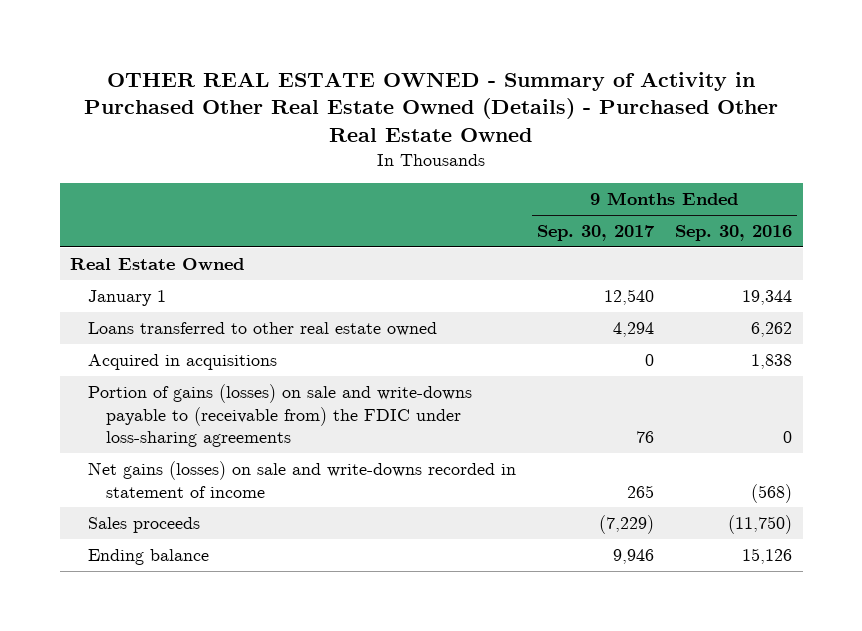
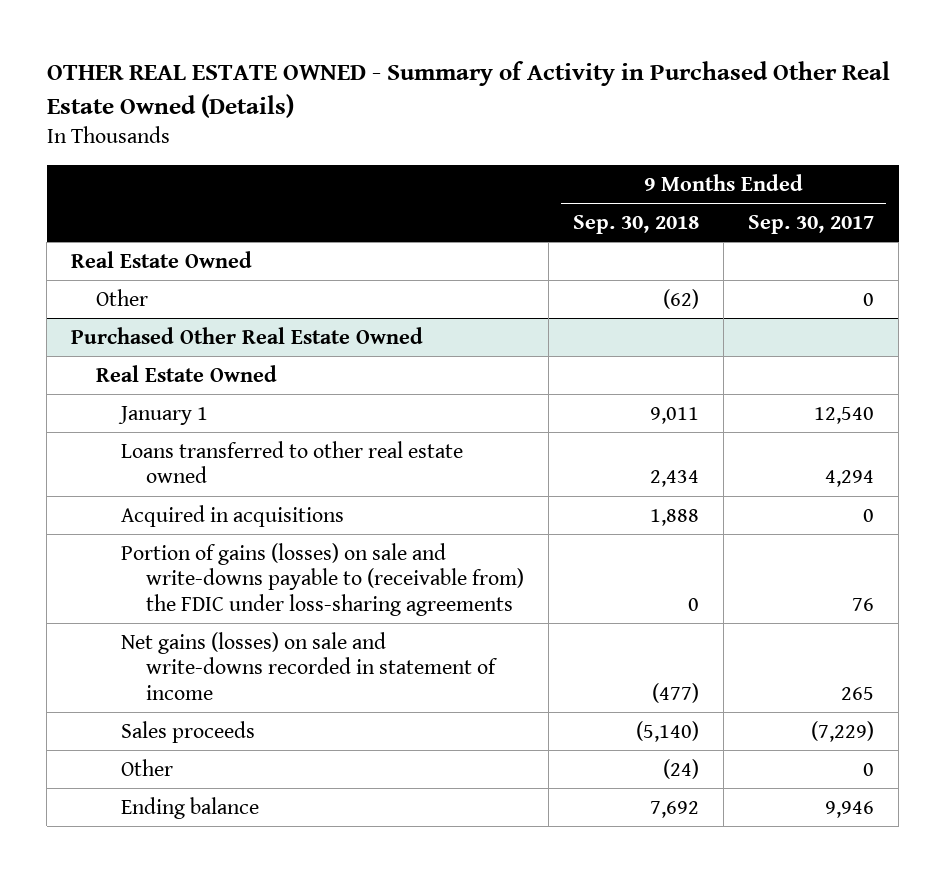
[84,72,779,142] OTHER REAL ESTATE OWNED - Summary of Activity in Purchased Other Real Estate Owned (Details) - Purchased Other Real Estate Owned -> [46,61,890,119] OTHER REAL ESTATE OWNED - Summary of Activity in Purchased Other Real Estate Owned (Details)
[674,225,792,242] Sep. 30, 2016 -> none
none -> [573,214,700,234] Sep. 30, 2018
none -> [96,288,149,306] Other
none -> [71,326,424,344] Purchased Other Real Estate Owned
none -> [96,364,278,382] Real Estate Owned
none -> [121,758,174,776] Other

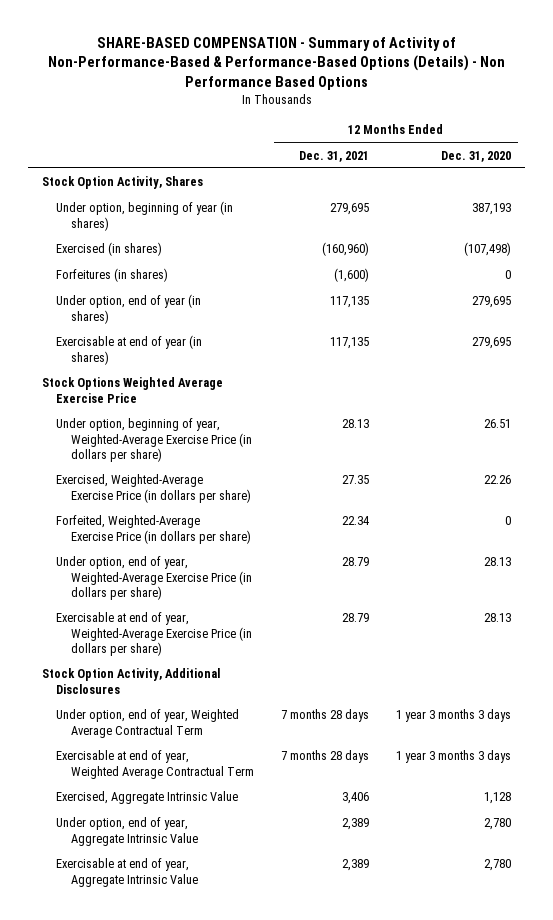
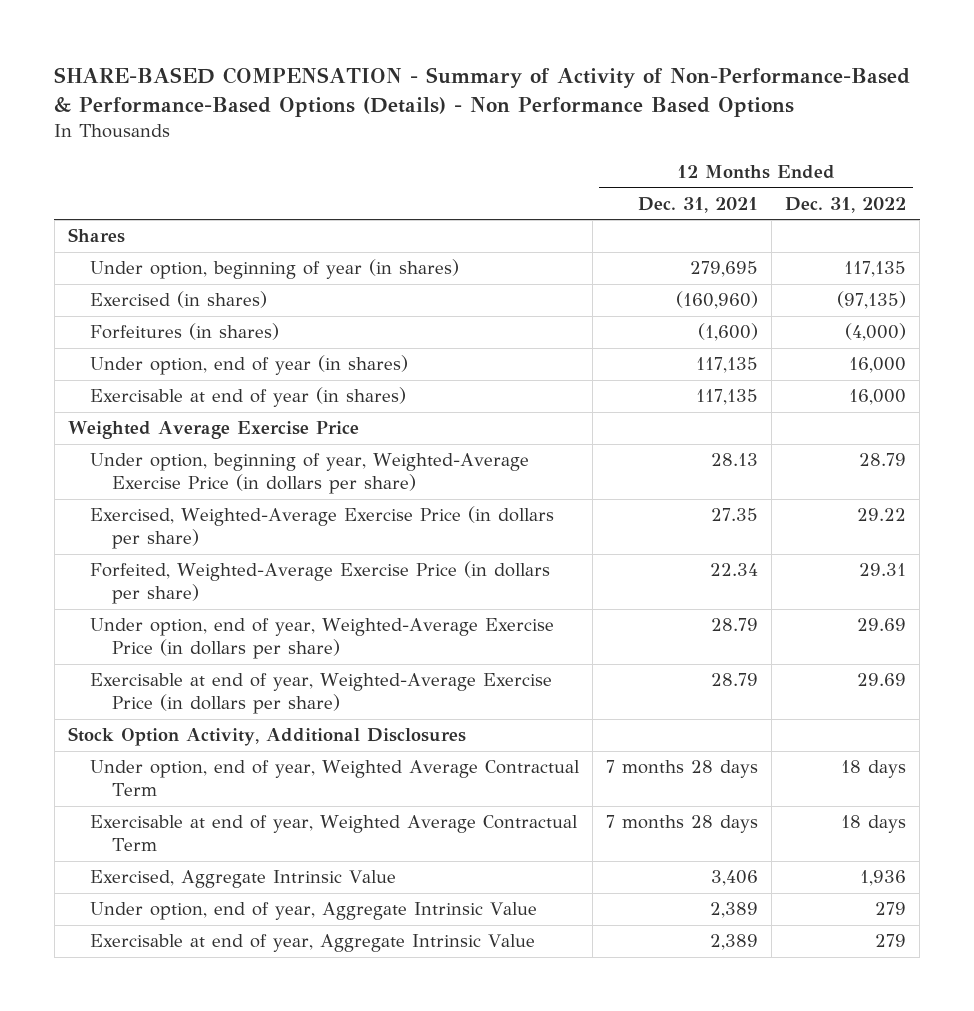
[441,150,512,162] Dec. 31, 2020 -> none
none -> [785,196,907,213] Dec. 31, 2022
[41,176,203,190] Stock Option Activity, Shares -> [68,228,126,244] Shares
[41,377,223,403] Stock Options Weighted Average Exercise Price -> [68,421,360,440] Weighted Average Exercise Price

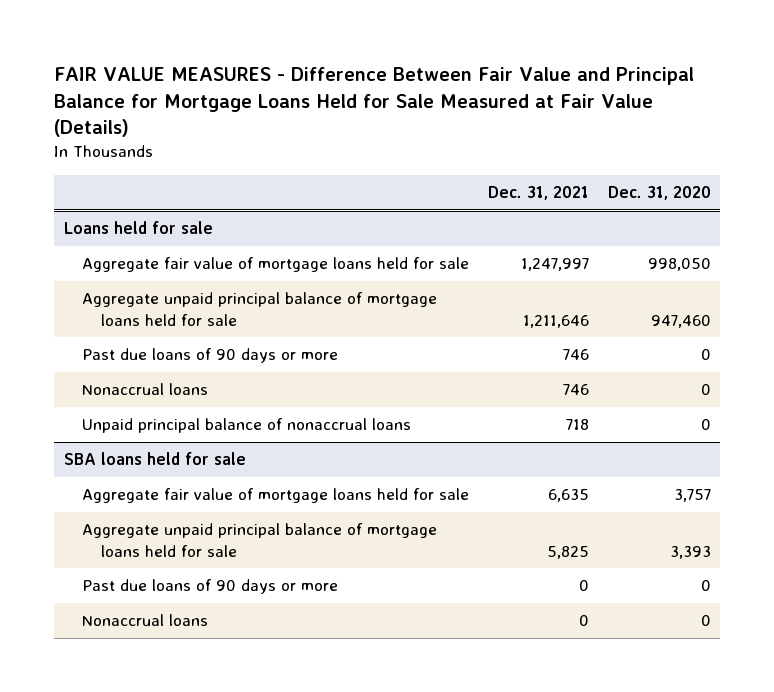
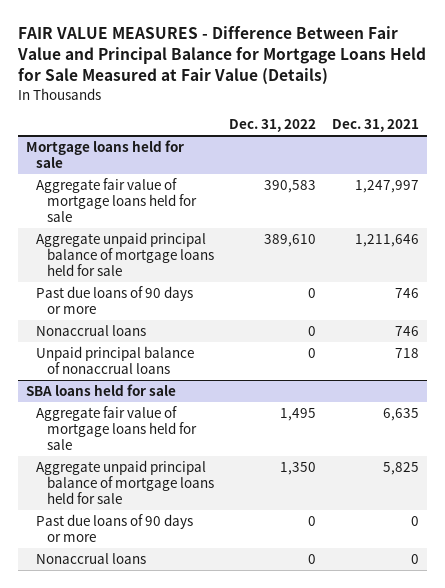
[607,186,711,201] Dec. 31, 2020 -> none
none -> [229,119,317,133] Dec. 31, 2022
[63,221,213,235] Loans held for sale -> [26,139,185,168] Mortgage loans held for sale

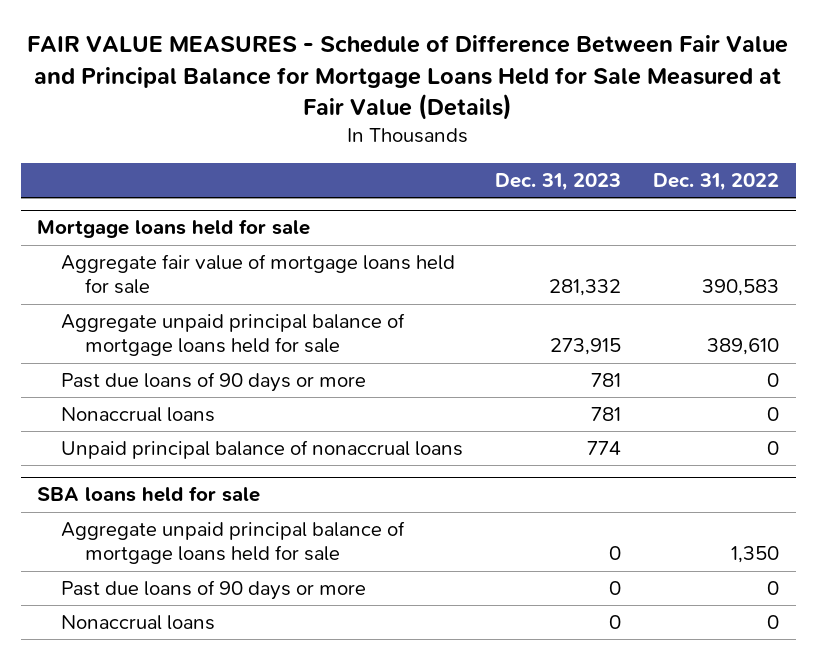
[17,26,427,86] FAIR VALUE MEASURES - Difference Between Fair Value and Principal Balance for Mortgage Loans Held for Sale Measured at Fair Value (Details) -> [27,35,789,121] FAIR VALUE MEASURES - Schedule of Difference Between Fair Value and Principal Balance for Mortgage Loans Held for Sale Measured at Fair Value (Details)
[332,119,420,133] Dec. 31, 2021 -> none
none -> [495,172,622,191] Dec. 31, 2023
[36,405,197,450] Aggregate fair value of mortgage loans held for sale -> none

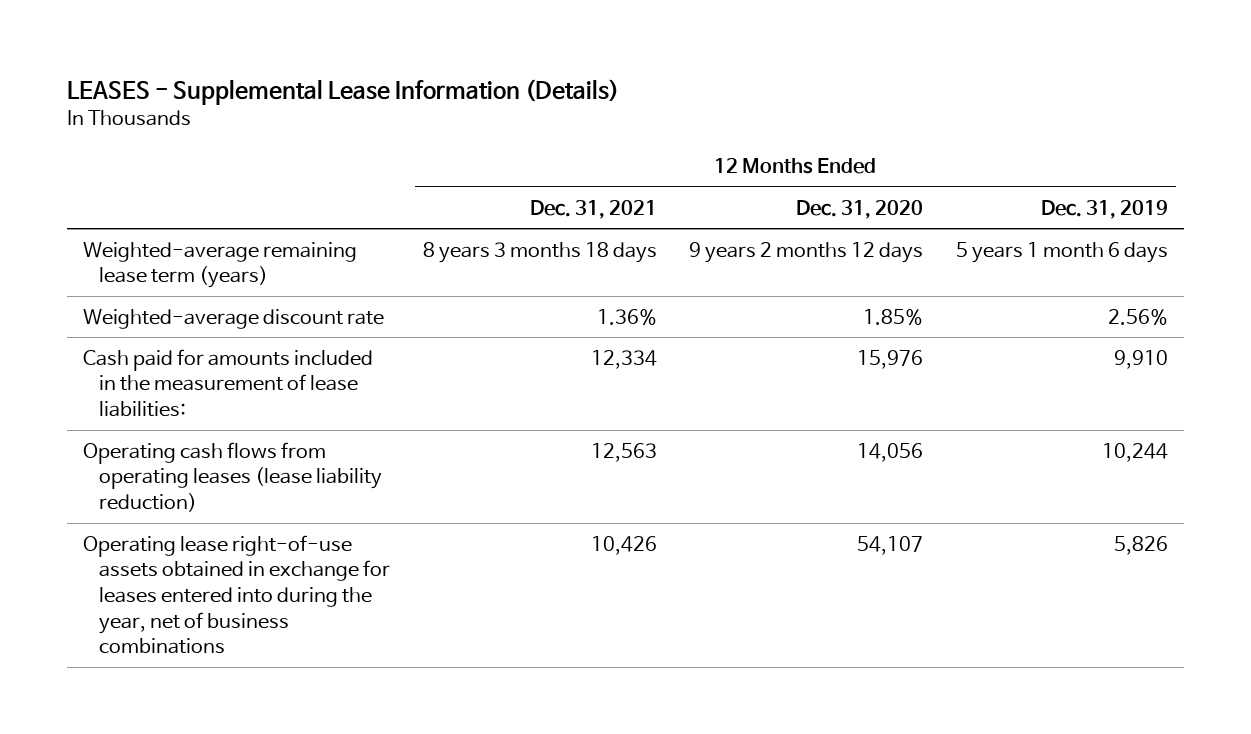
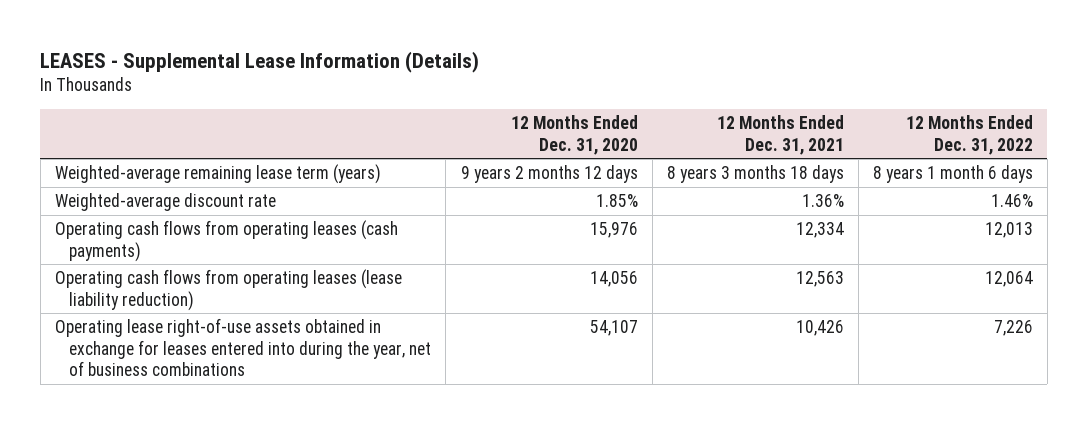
[1040,199,1168,219] Dec. 31, 2019 -> none
none -> [905,115,1033,155] 12 Months Ended Dec. 31, 2022
[83,348,374,418] Cash paid for amounts included in the measurement of lease liabilities: -> [54,220,398,262] Operating cash flows from operating leases (cash payments)

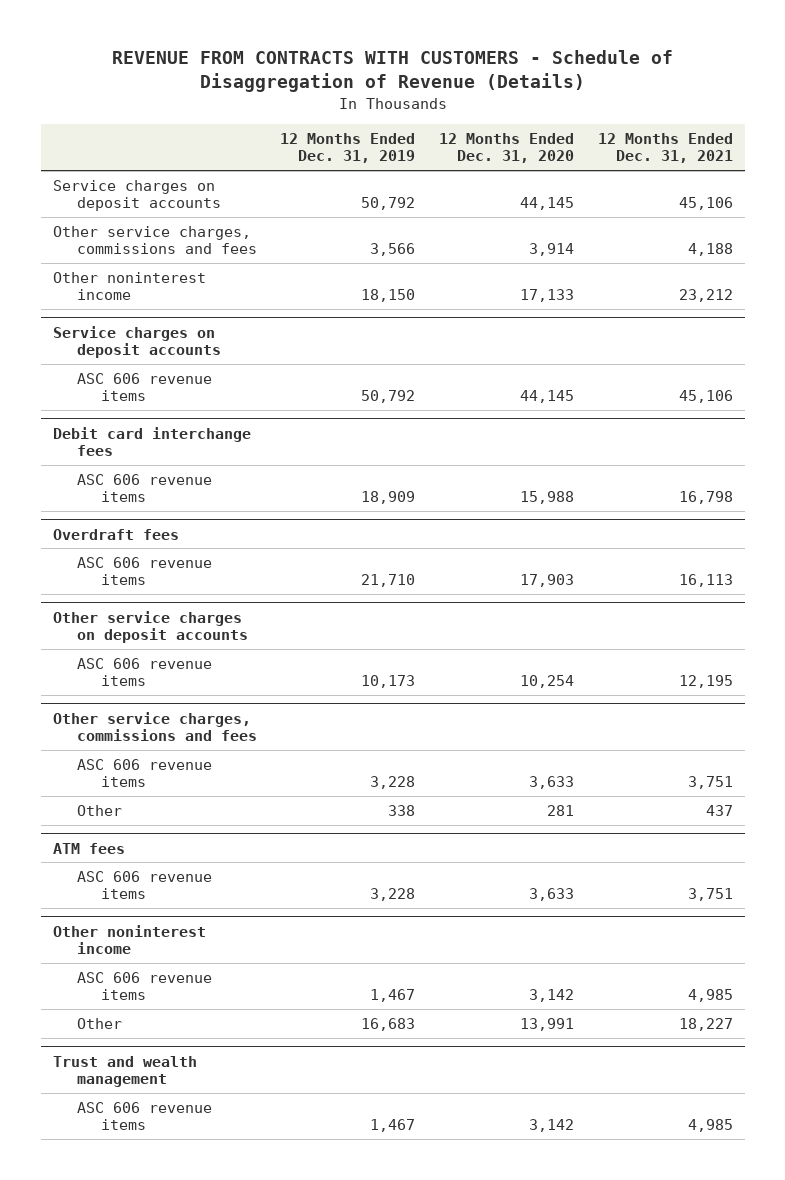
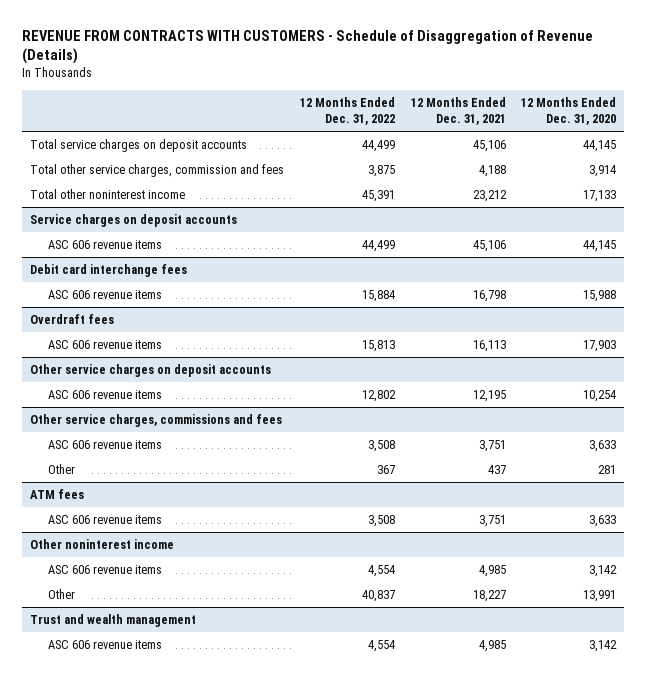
[280,132,416,164] 12 Months Ended Dec. 31, 2019 -> none
none -> [299,96,395,125] 12 Months Ended Dec. 31, 2022
[52,179,221,212] Service charges on deposit accounts -> [29,139,247,153] Total service charges on deposit accounts
[52,225,257,255] Other service charges, commissions and fees -> [29,164,284,178] Total other service charges, commission and fees
[52,271,206,301] Other noninterest income -> [29,189,185,200] Total other noninterest income

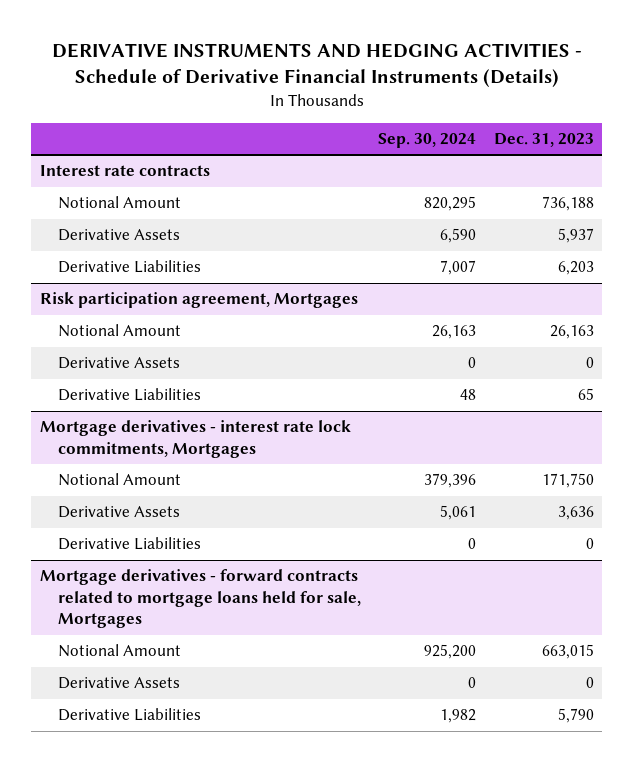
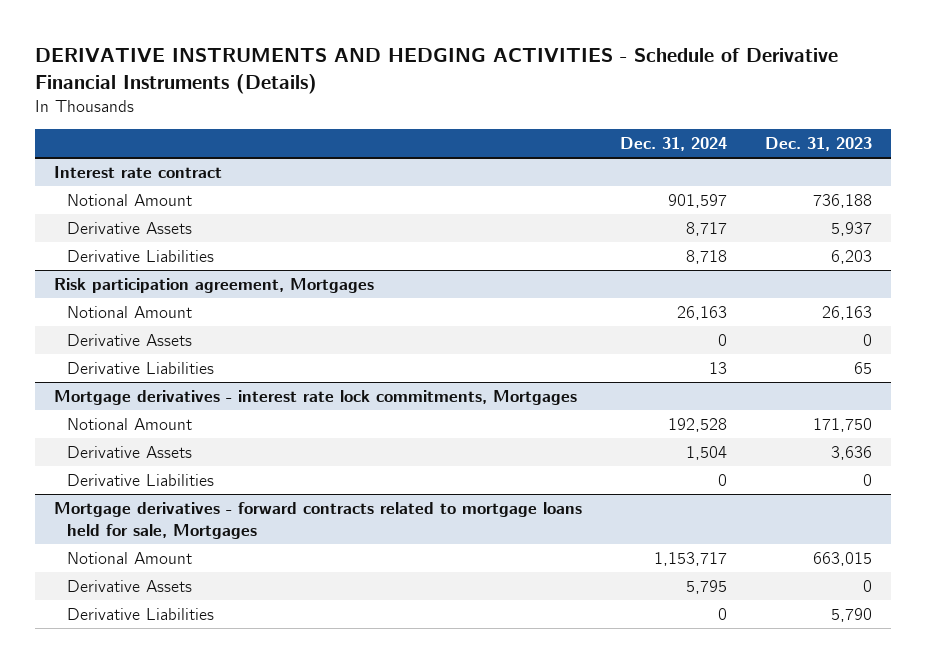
[378,133,477,149] Sep. 30, 2024 -> none
none -> [620,136,728,151] Dec. 31, 2024
[39,165,210,177] Interest rate contracts -> [54,165,223,178] Interest rate contract

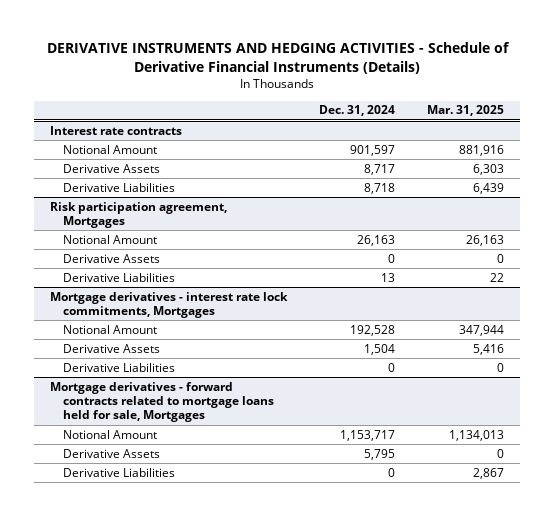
[765,136,873,151] Dec. 31, 2023 -> none
none -> [427,105,505,117] Mar. 31, 2025
[54,165,223,178] Interest rate contract -> [50,125,183,135] Interest rate contracts

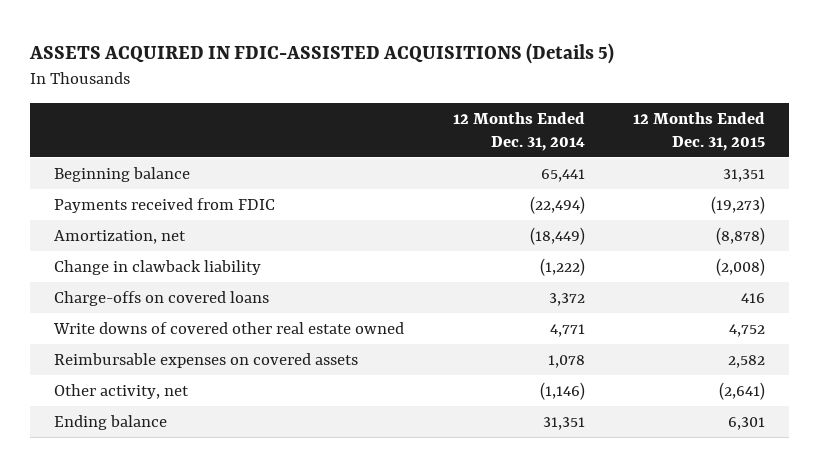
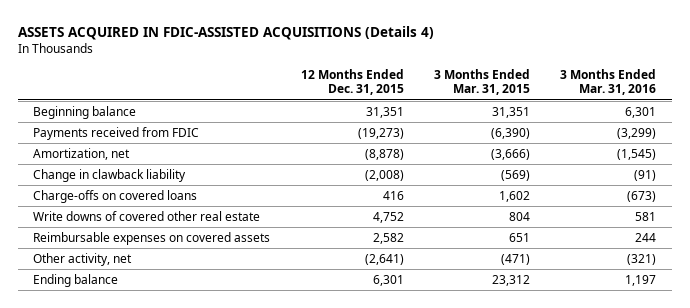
[29,43,615,65] ASSETS ACQUIRED IN FDIC-ASSISTED ACQUISITIONS (Details 5) -> [18,25,435,40] ASSETS ACQUIRED IN FDIC-ASSISTED ACQUISITIONS (Details 4)
[452,111,585,151] 12 Months Ended Dec. 31, 2014 -> none
none -> [434,69,531,96] 3 Months Ended Mar. 31, 2015
none -> [560,69,657,96] 3 Months Ended Mar. 31, 2016
[53,321,405,334] Write downs of covered other real estate owned -> [33,210,261,221] Write downs of covered other real estate

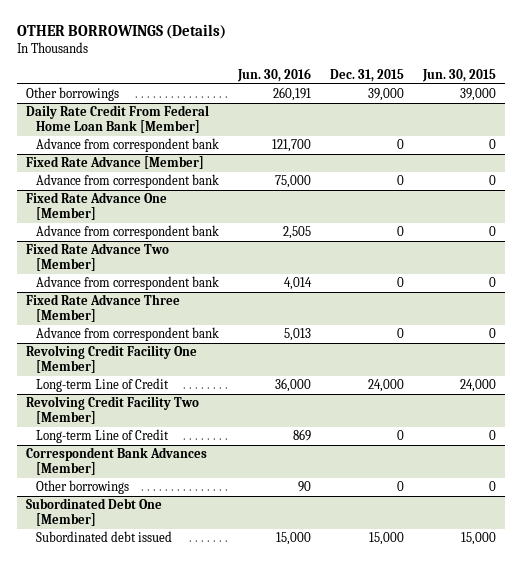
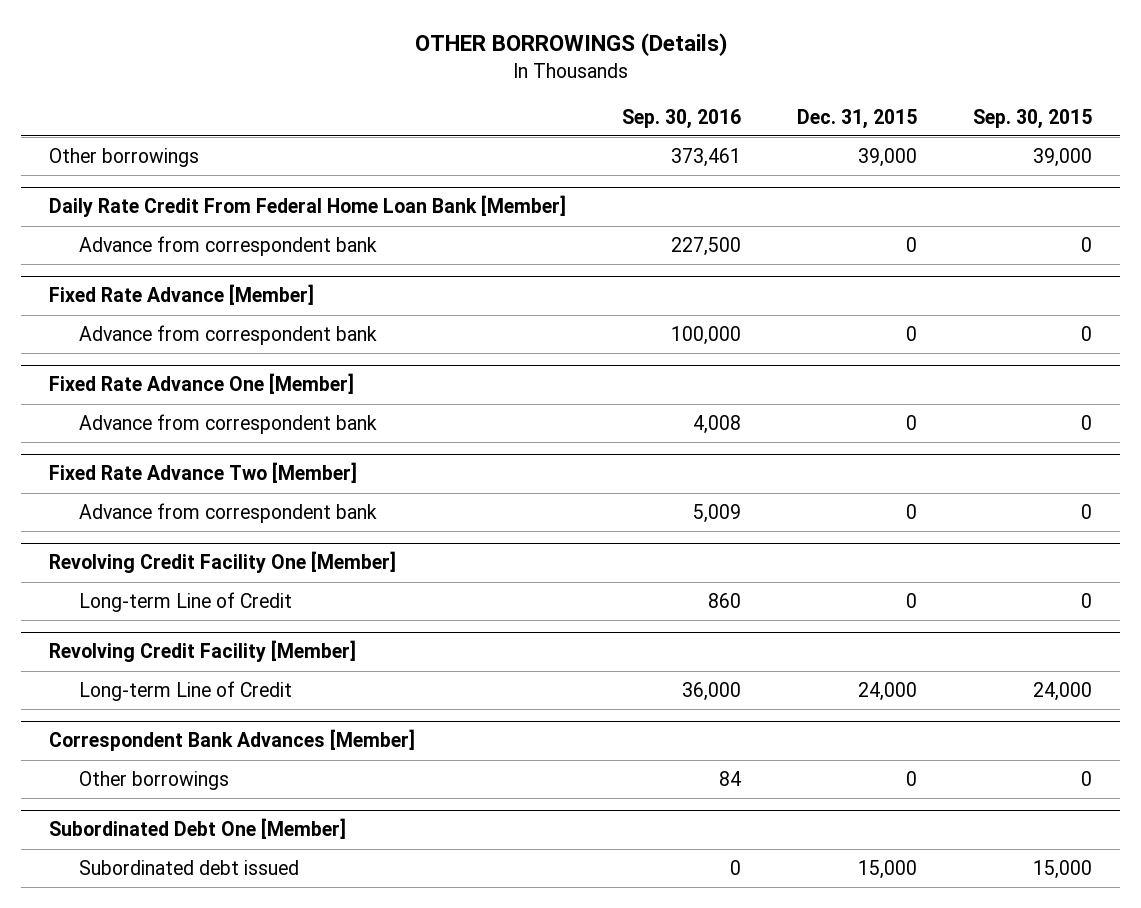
[236,67,311,82] Jun. 30, 2016 -> none
[421,68,496,82] Jun. 30, 2015 -> none
none -> [622,108,742,129] Sep. 30, 2016
none -> [973,108,1093,129] Sep. 30, 2015
[26,294,181,322] Fixed Rate Advance Three [Member] -> none
[35,327,219,342] Advance from correspondent bank -> none
[35,378,169,393] Long-term Line of Credit -> none
[26,396,200,424] Revolving Credit Facility Two [Member] -> none
none -> [48,640,356,663] Revolving Credit Facility [Member]
none -> [78,681,292,702] Long-term Line of Credit

